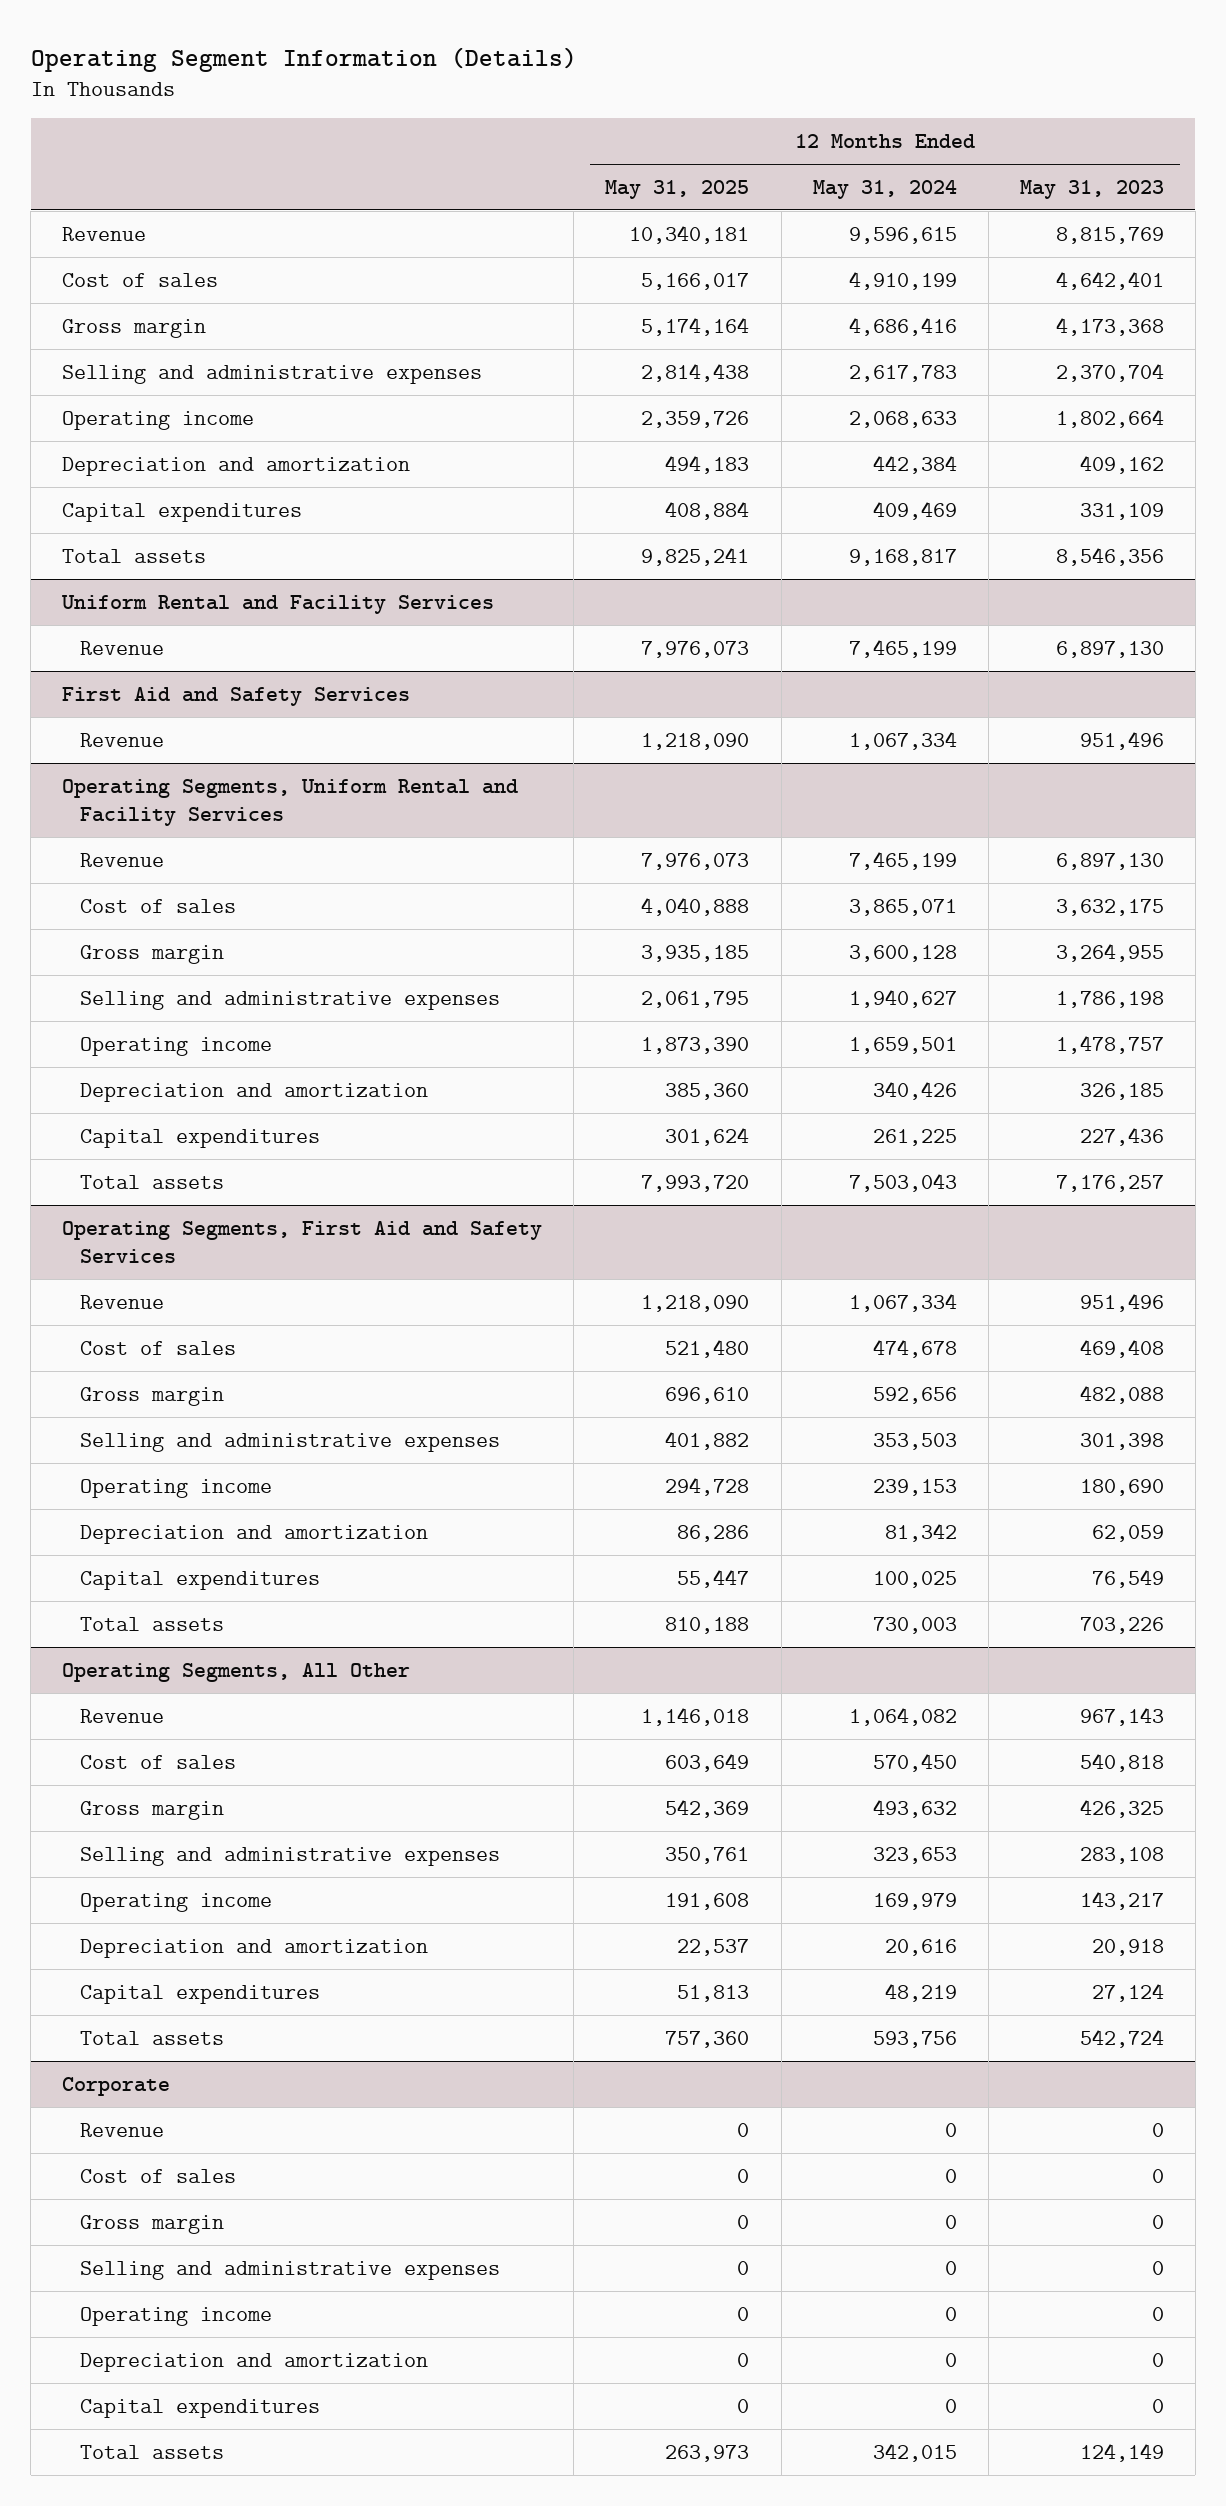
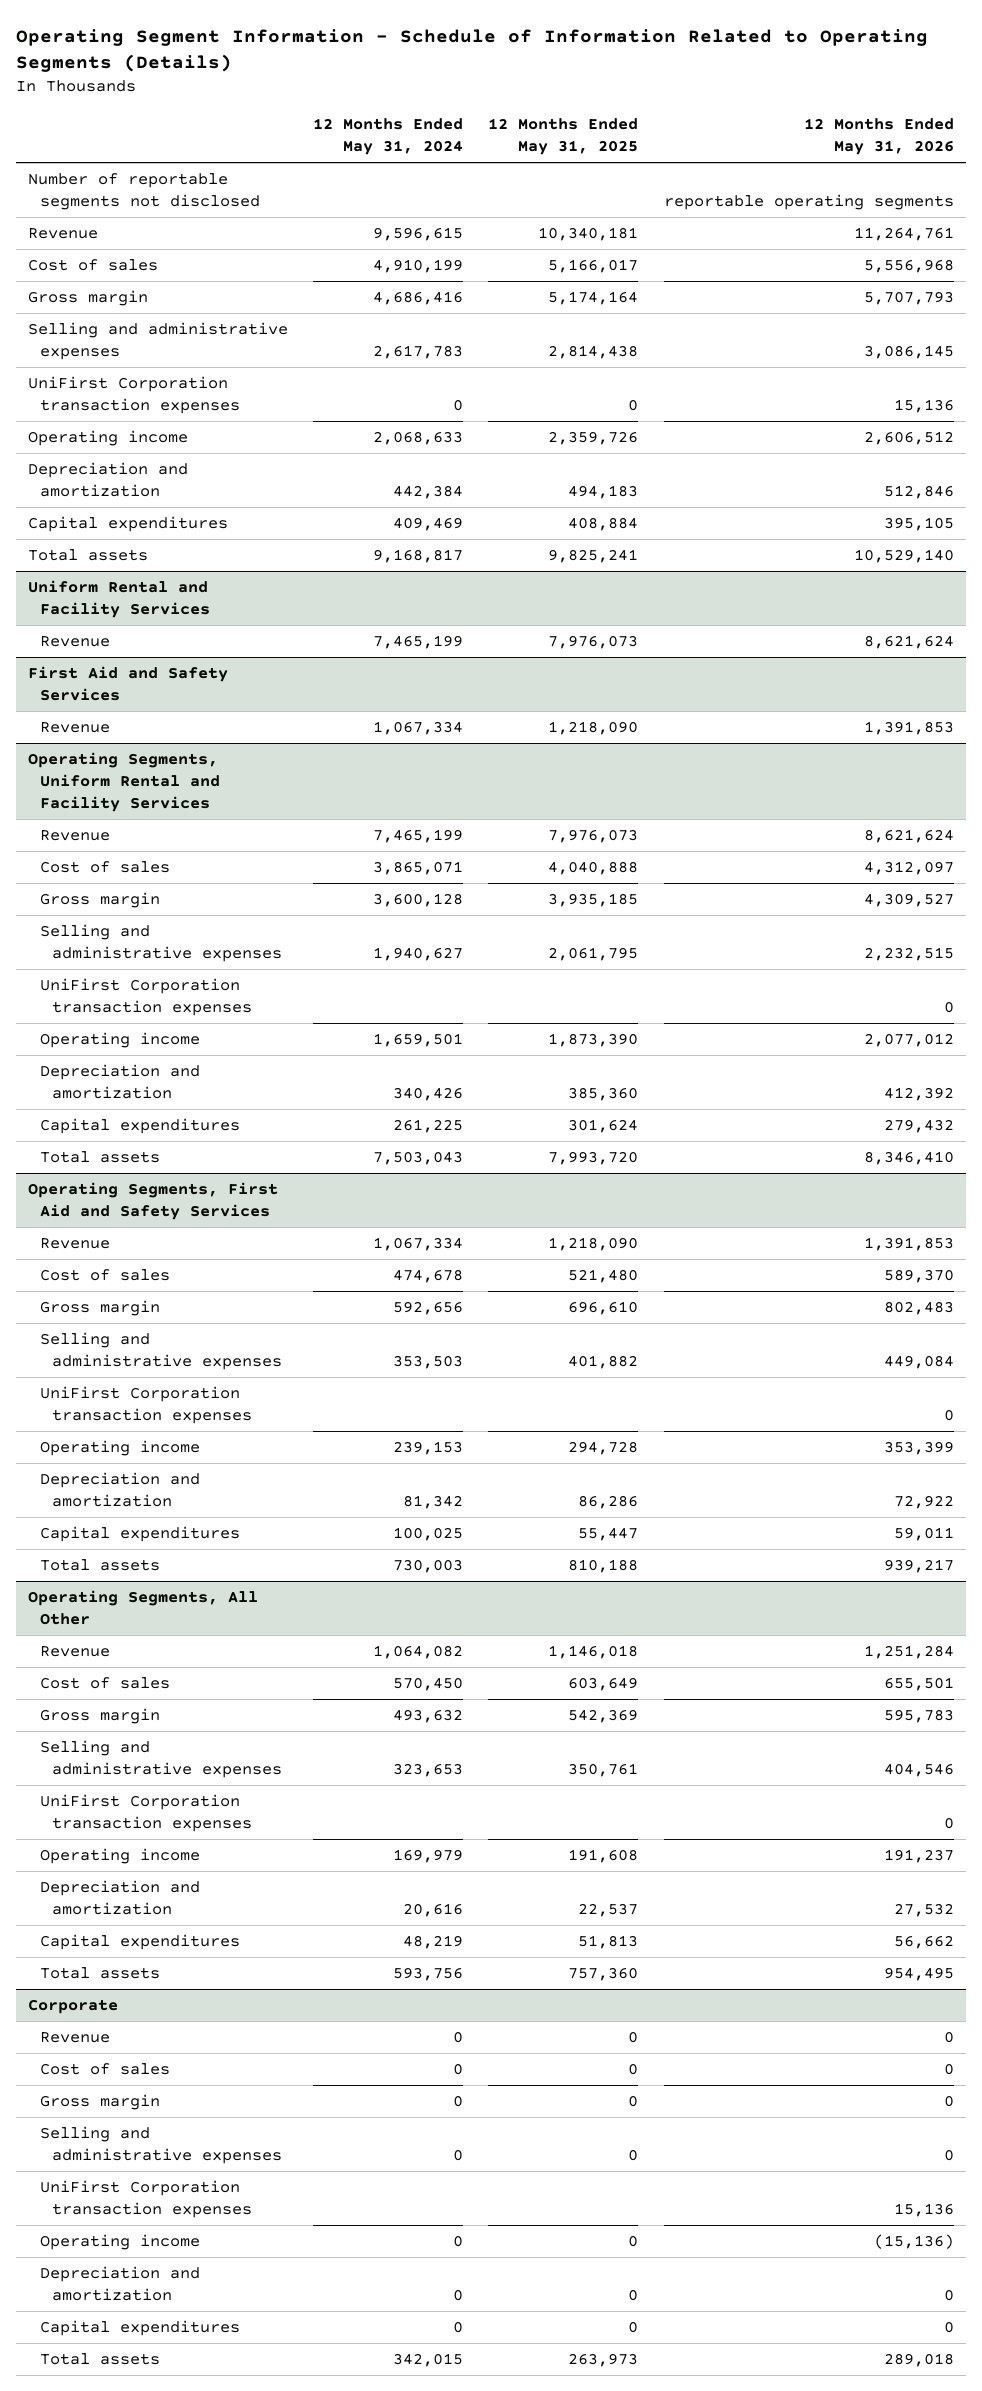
[30,46,577,72] Operating Segment Information (Details) -> [15,29,928,73] Operating Segment Information - Schedule of Information Related to Operating Segments (Details)
[1019,179,1164,199] May 31, 2023 -> none
none -> [803,118,954,156] 12 Months Ended May 31, 2026
none -> [28,172,261,211] Number of reportable segments not disclosed
none -> [28,375,241,415] UniFirst Corporation transaction expenses
none -> [40,977,253,1017] UniFirst Corporation transaction expenses
none -> [40,1385,253,1425] UniFirst Corporation transaction expenses
none -> [40,1793,253,1833] UniFirst Corporation transaction expenses
none -> [40,2179,253,2219] UniFirst Corporation transaction expenses

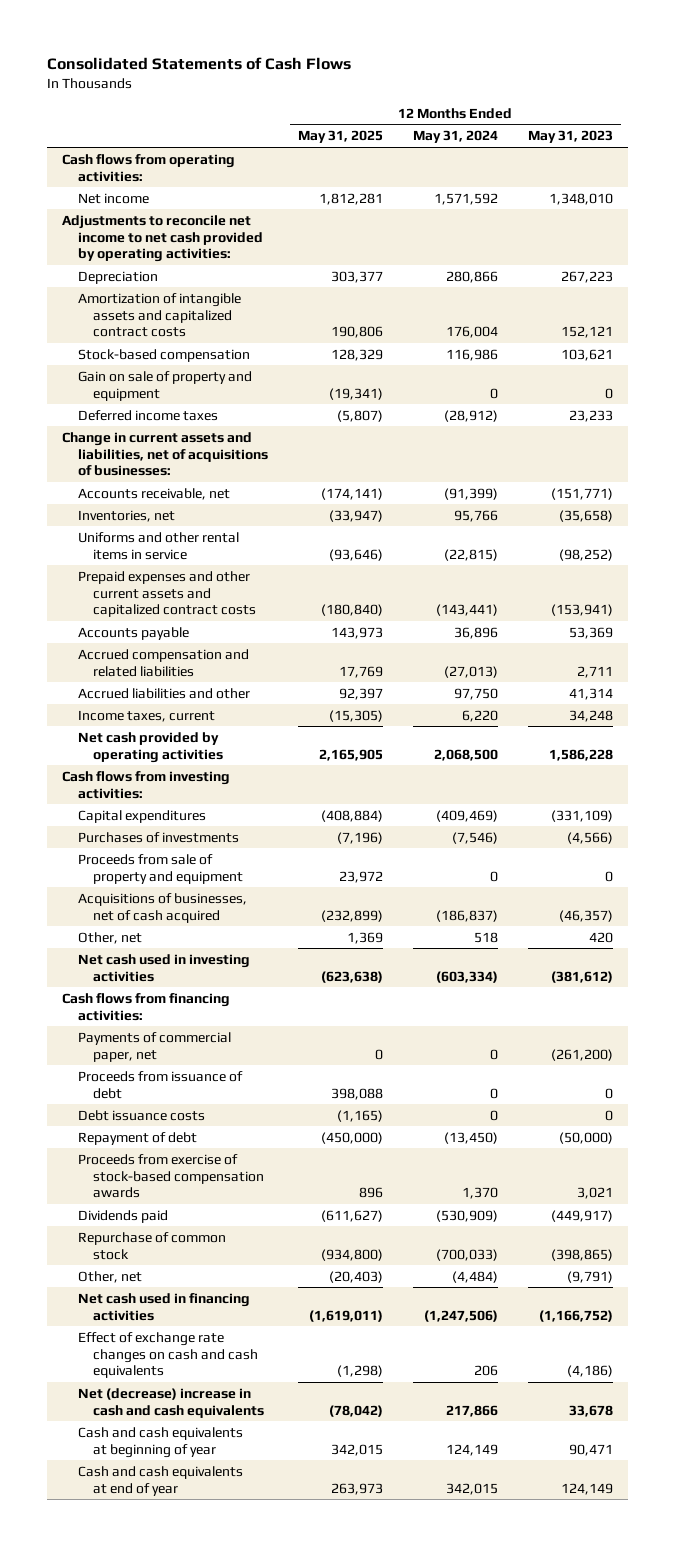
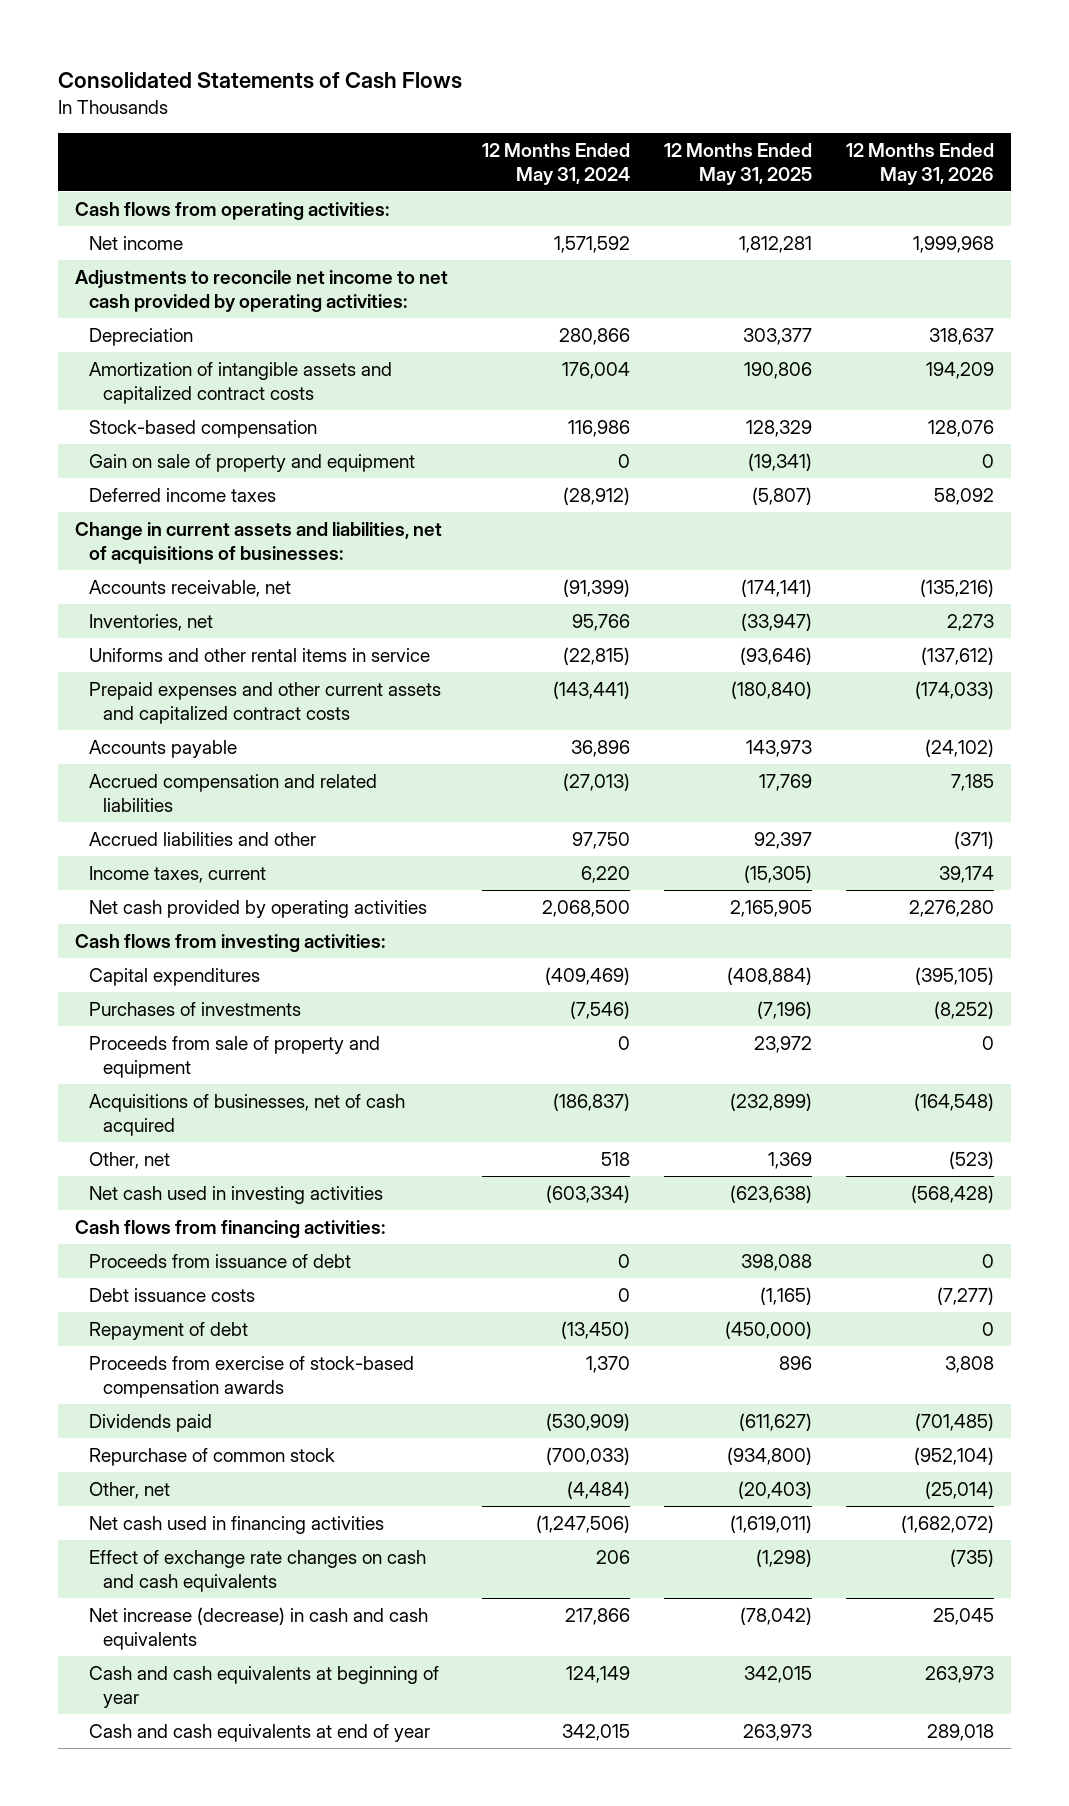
[528,130,614,144] May 31, 2023 -> none
none -> [845,142,994,185] 12 Months Ended May 31, 2026
[77,1031,231,1062] Payments of commercial paper, net -> none
[77,1387,264,1418] Net (decrease) increase in cash and cash equivalents -> [89,1607,429,1650] Net increase (decrease) in cash and cash equivalents

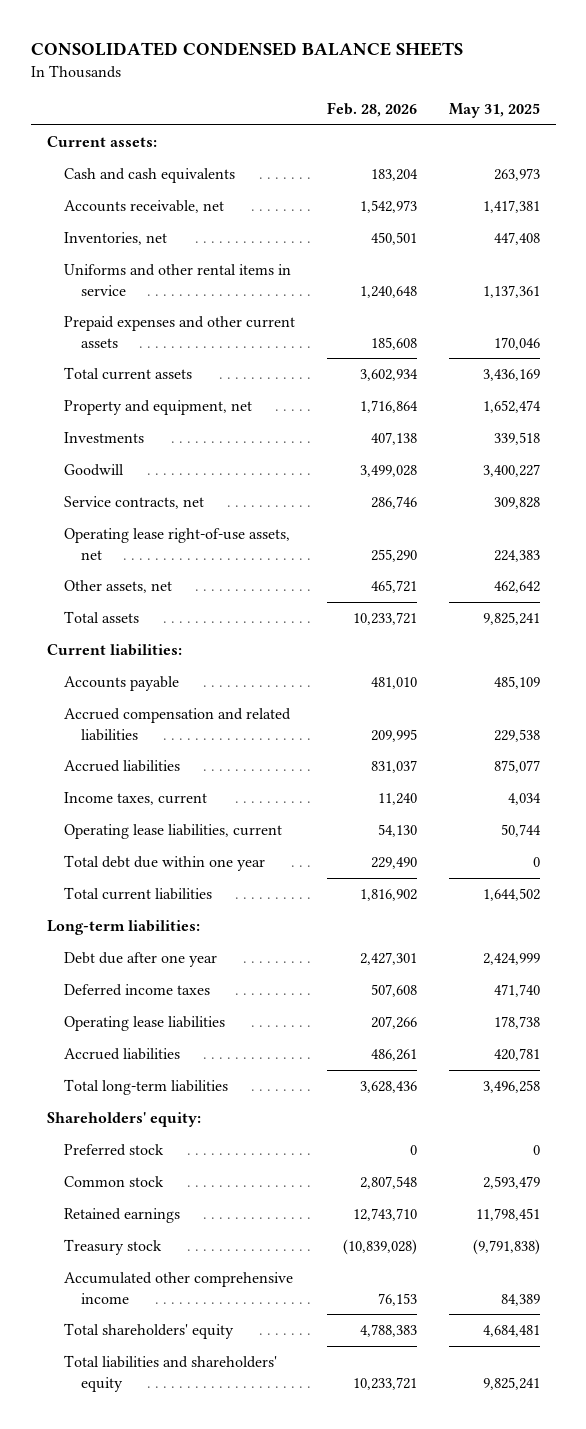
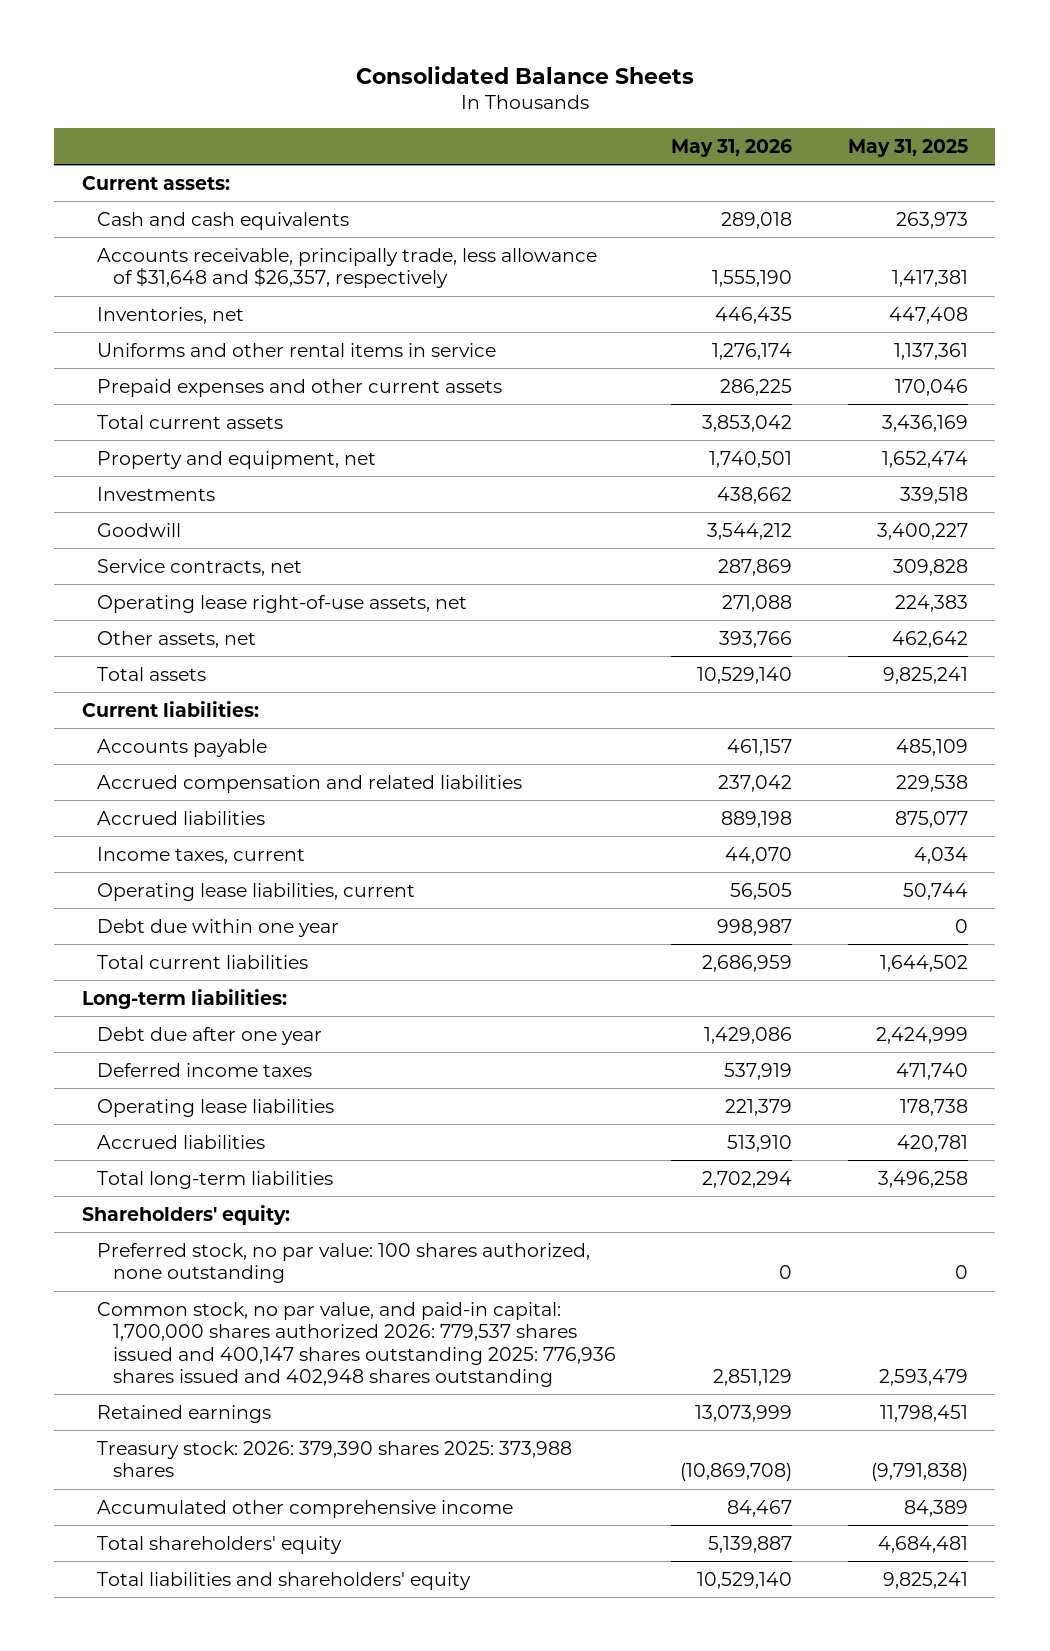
[30,42,463,57] CONSOLIDATED CONDENSED BALANCE SHEETS -> [355,65,694,84] Consolidated Balance Sheets
[326,101,417,117] Feb. 28, 2026 -> none
none -> [671,139,793,158] May 31, 2026
[63,200,224,214] Accounts receivable, net -> [97,247,598,289] Accounts receivable, principally trade, less allowance of $31,648 and $26,357, respectively
[63,855,265,872] Total debt due within one year -> [97,918,340,937] Debt due within one year
[63,1144,164,1157] Preferred stock -> [97,1242,591,1284] Preferred stock, no par value: 100 shares authorized, none outstanding
[63,1176,164,1188] Common stock -> [97,1301,616,1387] Common stock, no par value, and paid-in capital: 1,700,000 shares authorized 2026: 779,537 shares issued and 400,147 shares outstanding 2025: 776,936 shares issued and 402,948 shares outstanding
[63,1239,162,1256] Treasury stock -> [97,1440,573,1478] Treasury stock: 2026: 379,390 shares 2025: 373,988 shares

